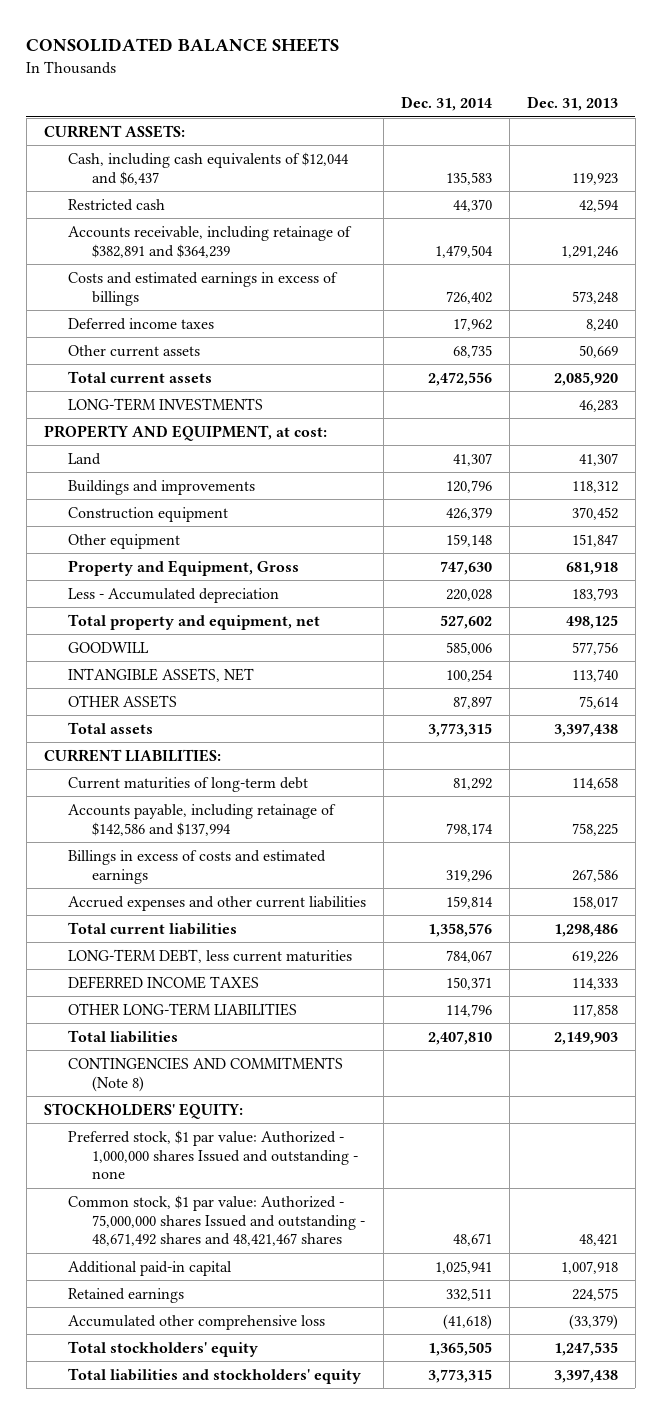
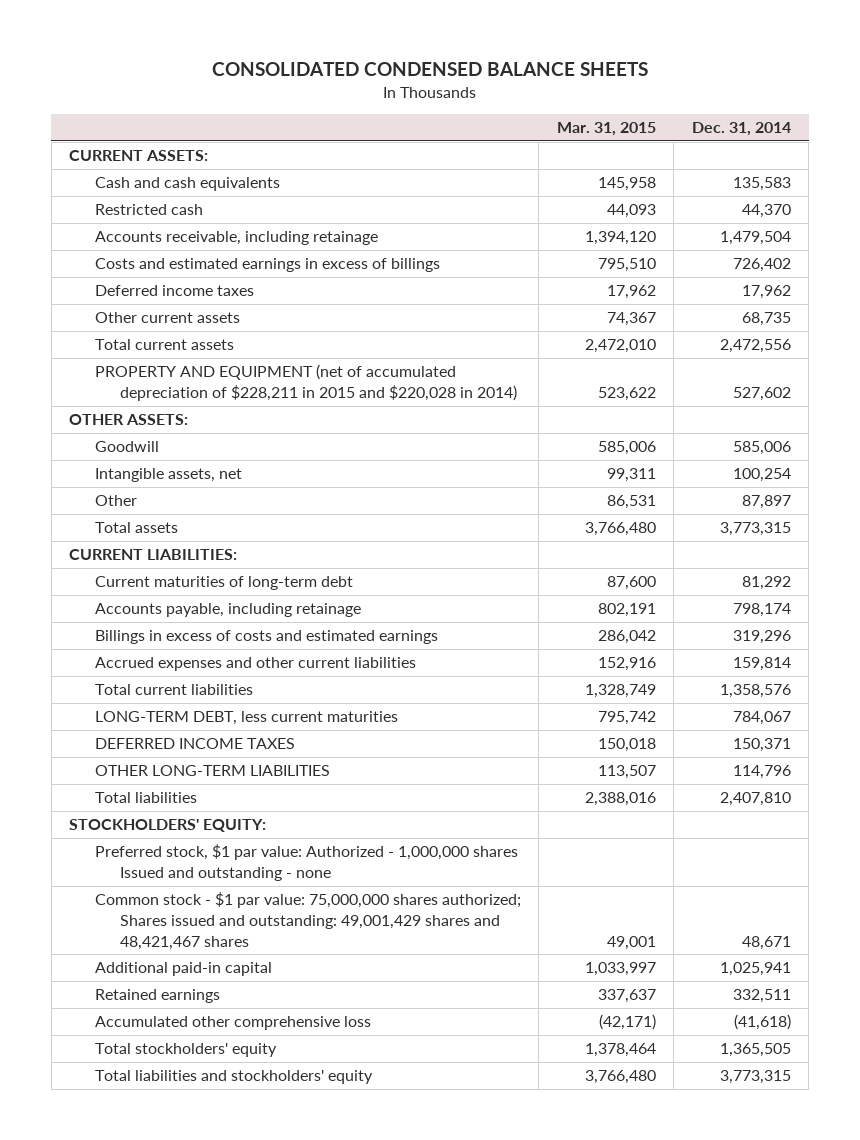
[26,38,340,53] CONSOLIDATED BALANCE SHEETS -> [212,62,649,77] CONSOLIDATED CONDENSED BALANCE SHEETS
[526,96,618,112] Dec. 31, 2013 -> none
none -> [556,122,656,137] Mar. 31, 2015
[67,151,349,185] Cash, including cash equivalents of $12,044 and $6,437 -> [94,177,280,192] Cash and cash equivalents
[67,225,352,258] Accounts receivable, including retainage of $382,891 and $364,239 -> [94,231,378,246] Accounts receivable, including retainage
[67,397,263,411] LONG-TERM INVESTMENTS -> none
[43,424,327,441] PROPERTY AND EQUIPMENT, at cost: -> none
[67,452,101,465] Land -> none
[67,479,255,495] Buildings and improvements -> none
[67,506,228,522] Construction equipment -> none
[67,533,180,549] Other equipment -> none
[67,559,299,576] Property and Equipment, Gross -> none
[67,587,279,603] Less - Accumulated depreciation -> none
[67,613,320,630] Total property and equipment, net -> [94,364,518,402] PROPERTY AND EQUIPMENT (net of accumulated depreciation of $228,211 in 2015 and $220,028 in 2014)
none -> [69,414,189,426] OTHER ASSETS:
[67,641,149,653] GOODWILL -> [94,441,159,453] Goodwill
[67,667,254,682] INTANGIBLE ASSETS, NET -> [94,468,242,483] Intangible assets, net
[67,694,177,708] OTHER ASSETS -> [94,495,137,507] Other
[67,803,336,836] Accounts payable, including retainage of $142,586 and $137,994 -> [94,603,361,618] Accounts payable, including retainage
[67,1056,343,1092] CONTINGENCIES AND COMMITMENTS (Note 8) -> none
[67,1194,365,1247] Common stock, $1 par value: Authorized - 75,000,000 shares Issued and outstanding - 48,671,492 shares and 48,421,467 shares -> [94,892,521,950] Common stock - $1 par value: 75,000,000 shares authorized; Shares issued and outstanding: 49,001,429 shares and 48,421,467 shares

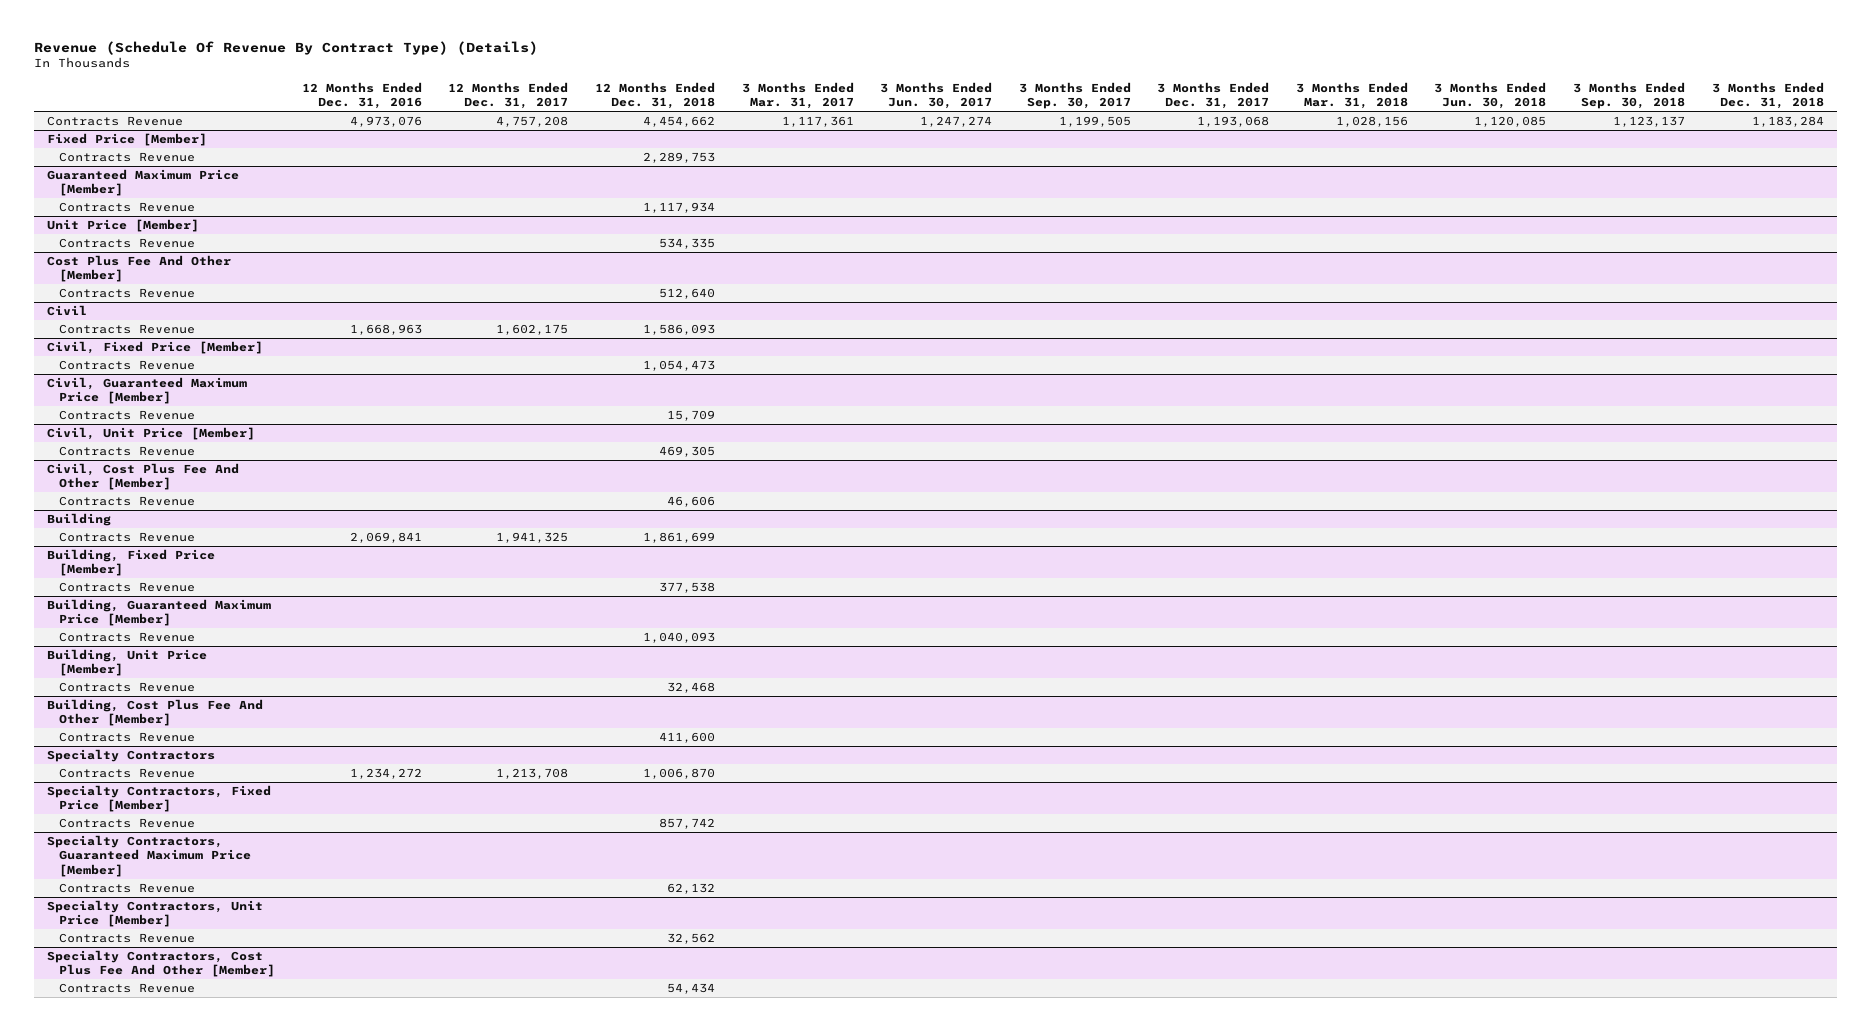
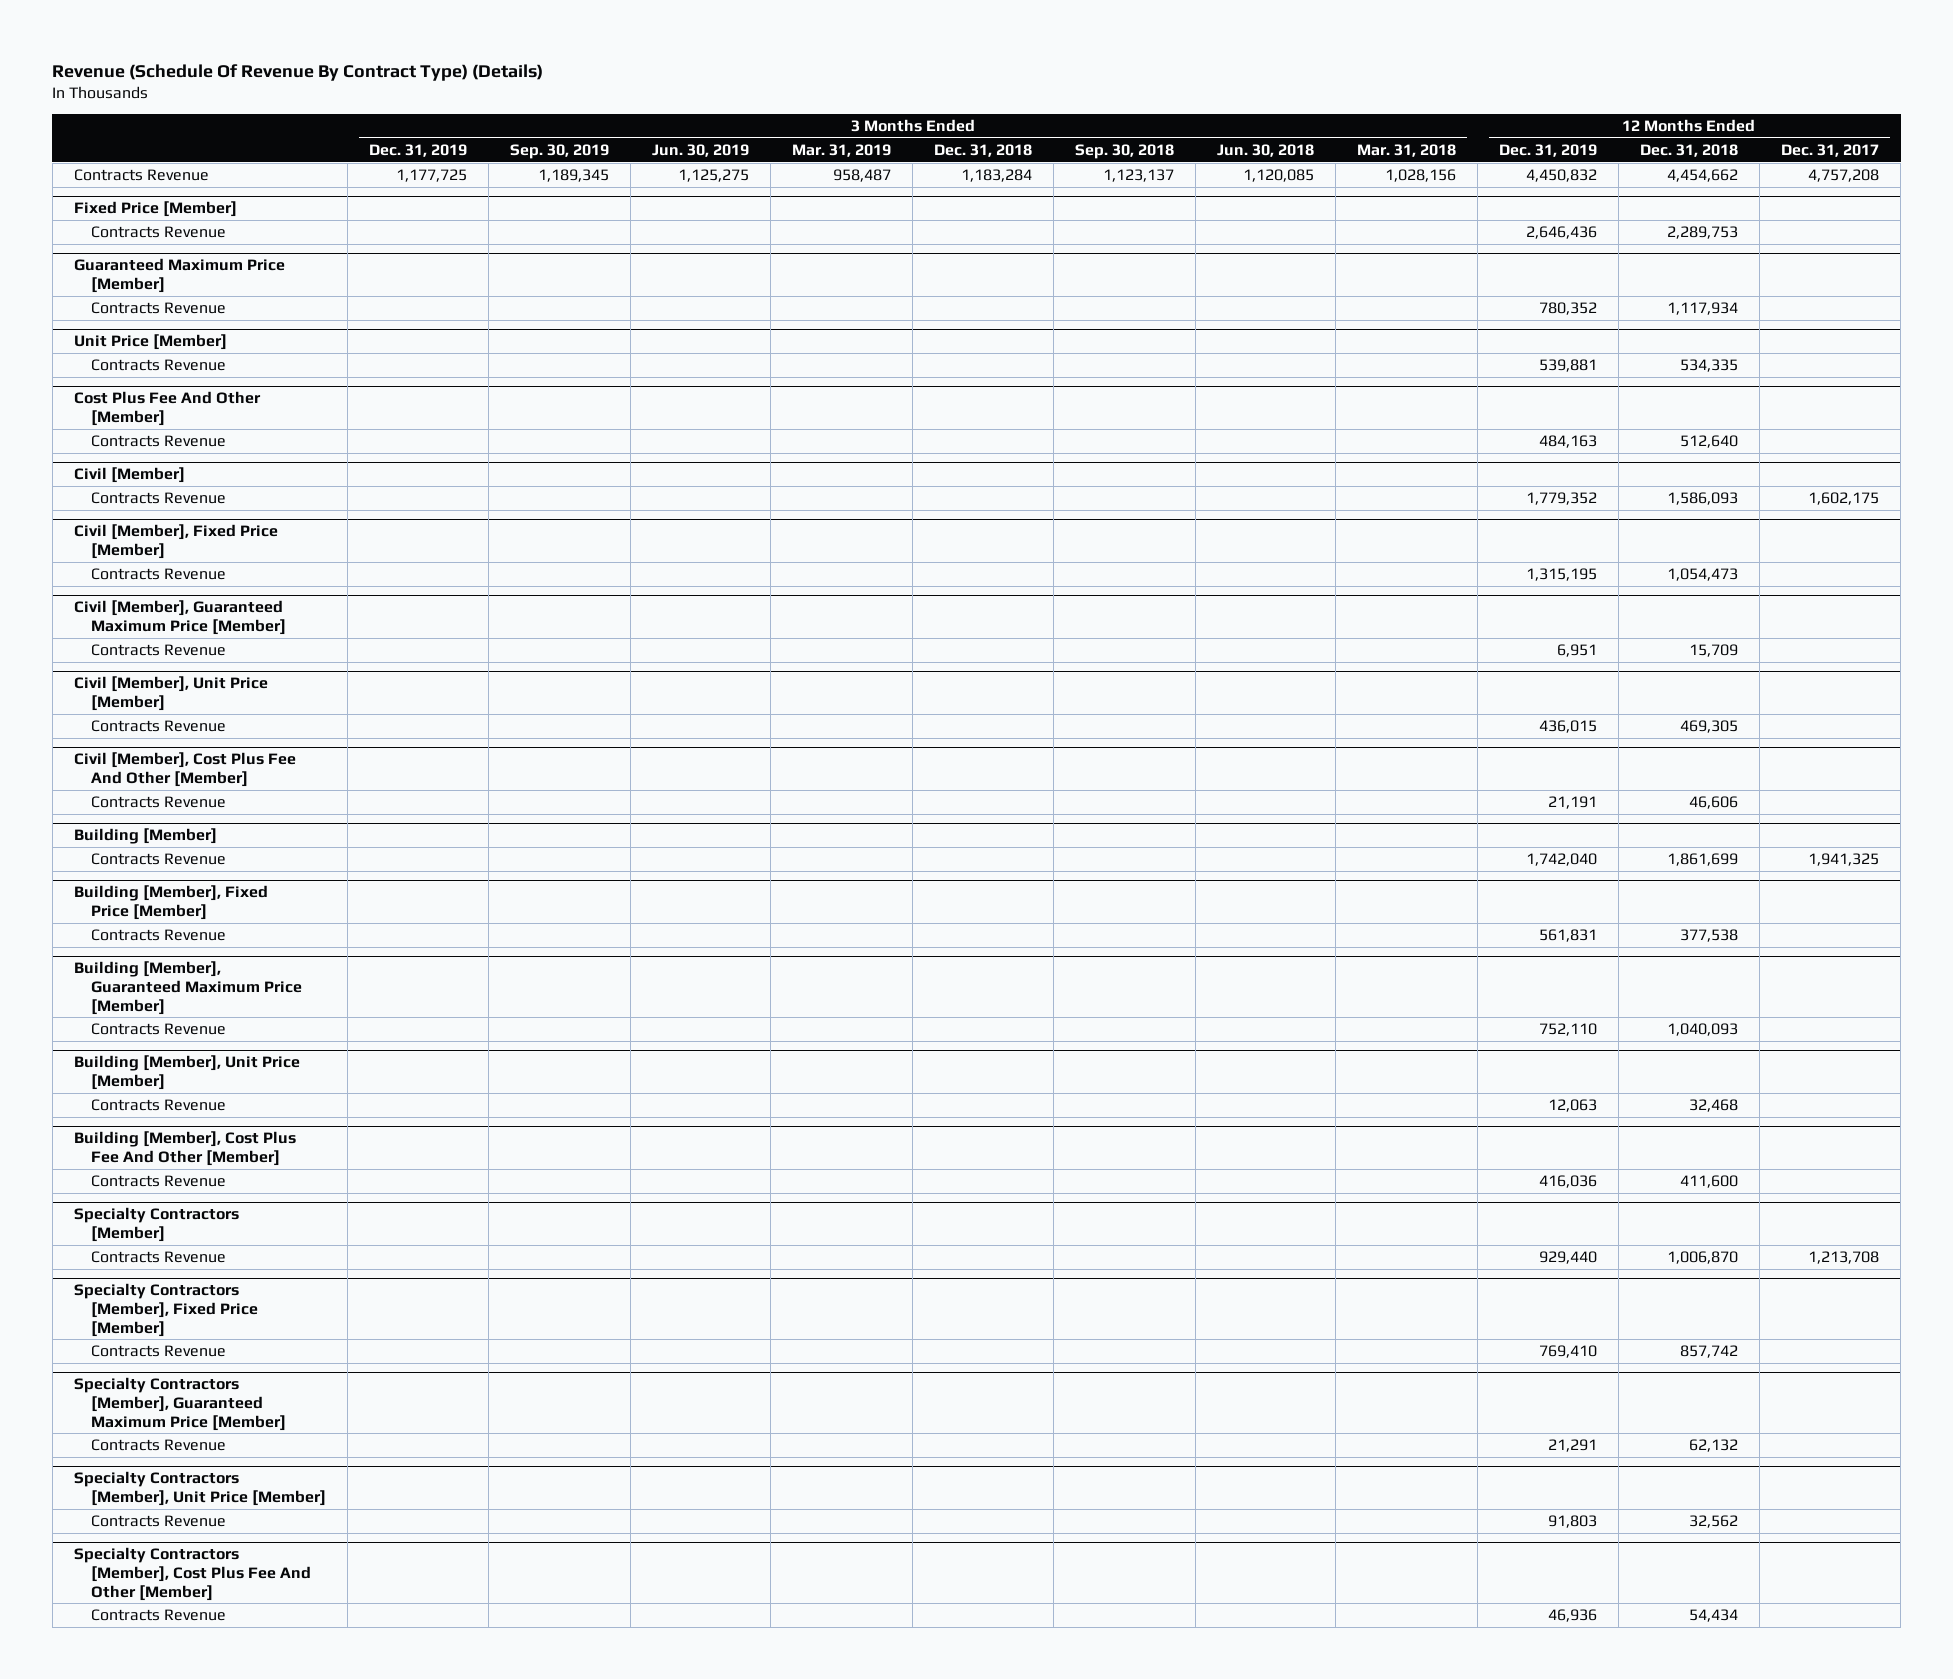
[301,81,422,110] 12 Months Ended Dec. 31, 2016 -> none
[741,81,854,110] 3 Months Ended Mar. 31, 2017 -> none
[880,81,993,110] 3 Months Ended Jun. 30, 2017 -> none
[1018,81,1131,110] 3 Months Ended Sep. 30, 2017 -> none
[1157,81,1270,110] 3 Months Ended Dec. 31, 2017 -> none
none -> [369,143,468,157] Dec. 31, 2019
none -> [510,143,610,159] Sep. 30, 2019
none -> [652,143,750,157] Jun. 30, 2019
none -> [792,143,892,157] Mar. 31, 2019
none -> [1499,143,1598,157] Dec. 31, 2019
[47,304,88,316] Civil -> [73,467,185,484] Civil [Member]
[47,340,264,354] Civil, Fixed Price [Member] -> [73,524,278,560] Civil [Member], Fixed Price [Member]
[47,376,248,405] Civil, Guaranteed Maximum Price [Member] -> [73,600,287,636] Civil [Member], Guaranteed Maximum Price [Member]
[47,426,256,440] Civil, Unit Price [Member] -> [73,676,268,712] Civil [Member], Unit Price [Member]
[47,462,240,491] Civil, Cost Plus Fee And Other [Member] -> [73,752,296,788] Civil [Member], Cost Plus Fee And Other [Member]
[47,512,112,526] Building -> [73,828,217,845] Building [Member]
[47,548,216,577] Building, Fixed Price [Member] -> [73,885,268,921] Building [Member], Fixed Price [Member]
[47,598,272,627] Building, Guaranteed Maximum Price [Member] -> [73,961,303,1015] Building [Member], Guaranteed Maximum Price [Member]
[47,648,208,677] Building, Unit Price [Member] -> [73,1055,300,1091] Building [Member], Unit Price [Member]
[47,698,264,727] Building, Cost Plus Fee And Other [Member] -> [73,1131,296,1167] Building [Member], Cost Plus Fee And Other [Member]
[47,748,216,762] Specialty Contractors -> [73,1207,239,1243] Specialty Contractors [Member]
[47,784,272,813] Specialty Contractors, Fixed Price [Member] -> [73,1283,259,1337] Specialty Contractors [Member], Fixed Price [Member]
[47,834,252,877] Specialty Contractors, Guaranteed Maximum Price [Member] -> [73,1377,287,1431] Specialty Contractors [Member], Guaranteed Maximum Price [Member]
[47,899,264,928] Specialty Contractors, Unit Price [Member] -> [73,1471,327,1507] Specialty Contractors [Member], Unit Price [Member]
[47,949,276,978] Specialty Contractors, Cost Plus Fee And Other [Member] -> [73,1547,312,1601] Specialty Contractors [Member], Cost Plus Fee And Other [Member]

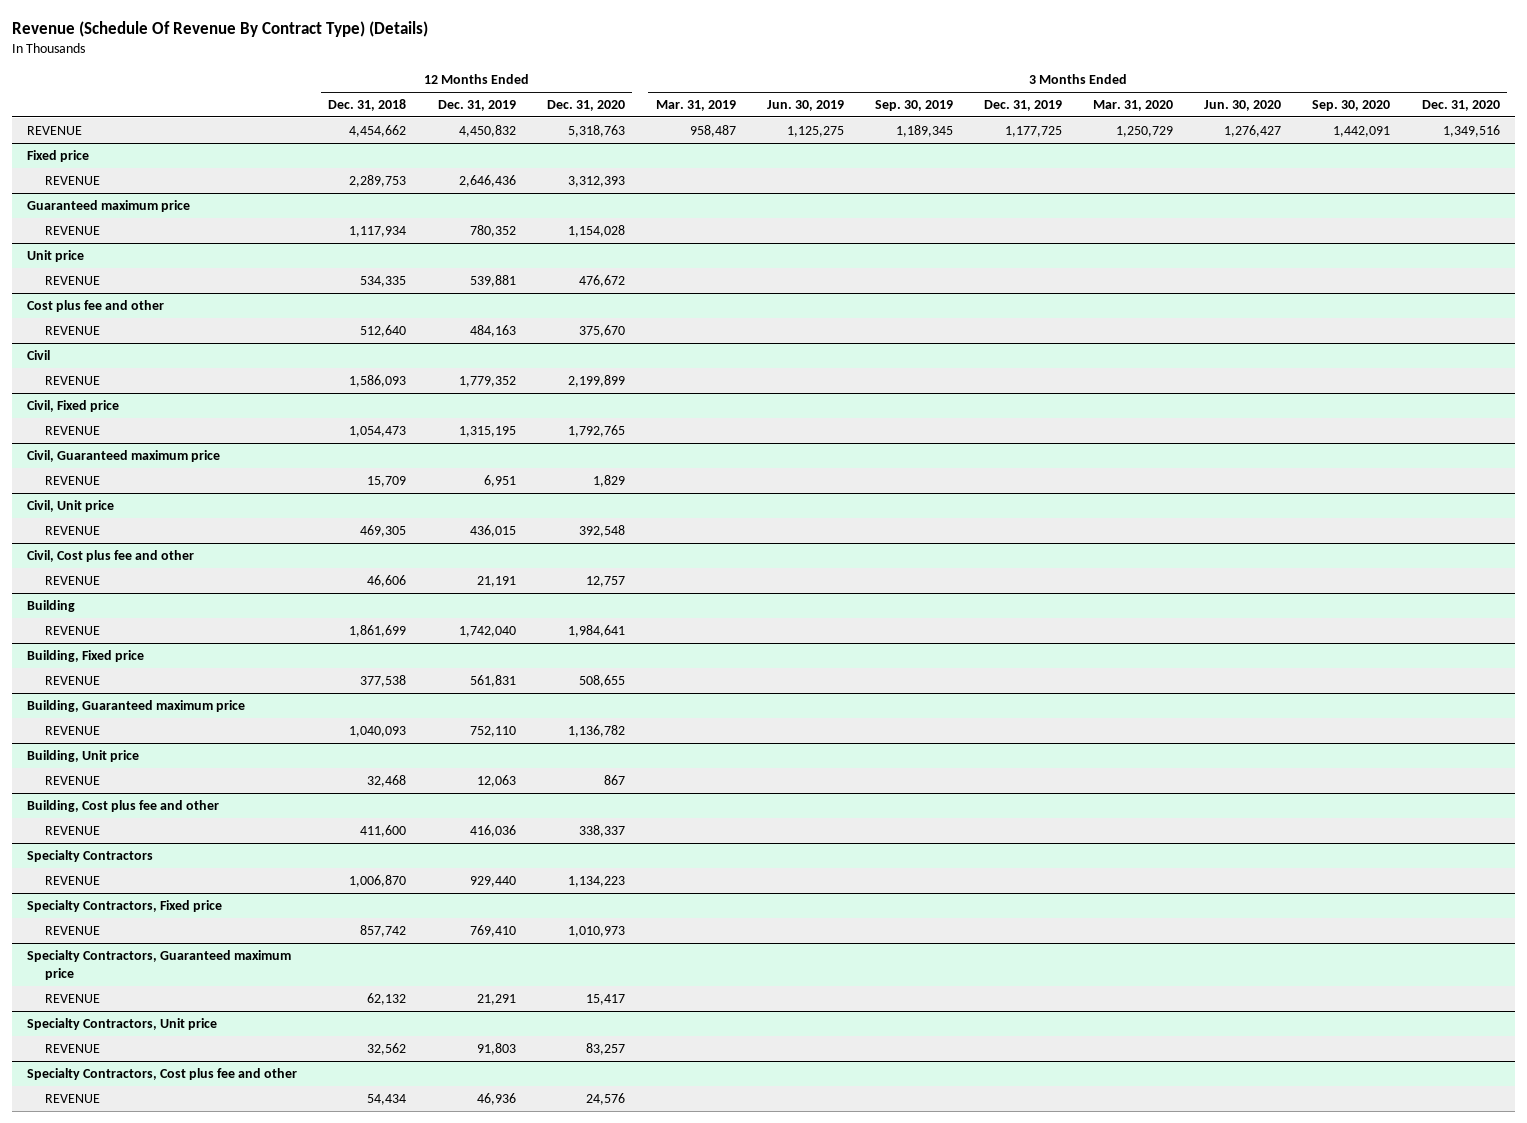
[934,143,1033,157] Dec. 31, 2018 -> none
[1075,143,1175,159] Sep. 30, 2018 -> none
[1217,143,1315,157] Jun. 30, 2018 -> none
[1357,143,1457,157] Mar. 31, 2018 -> none
[1781,143,1880,157] Dec. 31, 2017 -> none
none -> [546,100,625,112] Dec. 31, 2020
none -> [1093,100,1174,112] Mar. 31, 2020
none -> [1204,100,1282,112] Jun. 30, 2020
none -> [1312,100,1391,112] Sep. 30, 2020
none -> [1421,100,1500,112] Dec. 31, 2020
[73,169,209,182] Contracts Revenue -> [27,126,83,136] REVENUE
[73,201,237,218] Fixed Price [Member] -> [27,150,90,163] Fixed price
[91,226,227,239] Contracts Revenue -> [45,176,101,186] REVENUE
[73,258,285,294] Guaranteed Maximum Price [Member] -> [27,200,191,213] Guaranteed maximum price
[91,302,227,315] Contracts Revenue -> [45,226,101,236] REVENUE
[73,334,227,351] Unit Price [Member] -> [27,250,85,263] Unit price
[91,359,227,372] Contracts Revenue -> [45,276,101,286] REVENUE
[73,391,261,427] Cost Plus Fee And Other [Member] -> [27,300,165,313] Cost plus fee and other
[91,435,227,448] Contracts Revenue -> [45,326,101,336] REVENUE
[73,467,185,484] Civil [Member] -> [27,350,51,361] Civil
[91,492,227,505] Contracts Revenue -> [45,376,101,386] REVENUE
[73,524,278,560] Civil [Member], Fixed Price [Member] -> [27,400,120,413] Civil, Fixed price
[91,568,227,581] Contracts Revenue -> [45,426,101,436] REVENUE
[73,600,287,636] Civil [Member], Guaranteed Maximum Price [Member] -> [27,450,221,463] Civil, Guaranteed maximum price
[91,644,227,657] Contracts Revenue -> [45,476,101,486] REVENUE
[73,676,268,712] Civil [Member], Unit Price [Member] -> [27,500,115,513] Civil, Unit price
[91,720,227,733] Contracts Revenue -> [45,526,101,536] REVENUE
[73,752,296,788] Civil [Member], Cost Plus Fee And Other [Member] -> [27,550,195,563] Civil, Cost plus fee and other
[91,796,227,809] Contracts Revenue -> [45,576,101,586] REVENUE
[73,828,217,845] Building [Member] -> [27,600,76,613] Building
[91,853,227,866] Contracts Revenue -> [45,626,101,636] REVENUE
[73,885,268,921] Building [Member], Fixed Price [Member] -> [27,650,145,663] Building, Fixed price
[91,929,227,942] Contracts Revenue -> [45,676,101,686] REVENUE
[73,961,303,1015] Building [Member], Guaranteed Maximum Price [Member] -> [27,700,246,713] Building, Guaranteed maximum price
[91,1023,227,1036] Contracts Revenue -> [45,726,101,736] REVENUE
[73,1055,300,1091] Building [Member], Unit Price [Member] -> [27,750,140,763] Building, Unit price
[91,1099,227,1112] Contracts Revenue -> [45,776,101,786] REVENUE
[73,1131,296,1167] Building [Member], Cost Plus Fee And Other [Member] -> [27,800,220,813] Building, Cost plus fee and other
[91,1175,227,1188] Contracts Revenue -> [45,826,101,836] REVENUE
[73,1207,239,1243] Specialty Contractors [Member] -> [27,850,154,863] Specialty Contractors
[91,1251,227,1264] Contracts Revenue -> [45,876,101,886] REVENUE
[73,1283,259,1337] Specialty Contractors [Member], Fixed Price [Member] -> [27,900,223,913] Specialty Contractors, Fixed price
[91,1345,227,1358] Contracts Revenue -> [45,926,101,936] REVENUE
[73,1377,287,1431] Specialty Contractors [Member], Guaranteed Maximum Price [Member] -> [27,950,292,981] Specialty Contractors, Guaranteed maximum price
[91,1439,227,1452] Contracts Revenue -> [45,994,101,1004] REVENUE
[73,1471,327,1507] Specialty Contractors [Member], Unit Price [Member] -> [27,1018,218,1031] Specialty Contractors, Unit price
[91,1515,227,1528] Contracts Revenue -> [45,1044,101,1054] REVENUE
[73,1547,312,1601] Specialty Contractors [Member], Cost Plus Fee And Other [Member] -> [27,1068,298,1081] Specialty Contractors, Cost plus fee and other
[91,1609,227,1622] Contracts Revenue -> [45,1094,101,1104] REVENUE

